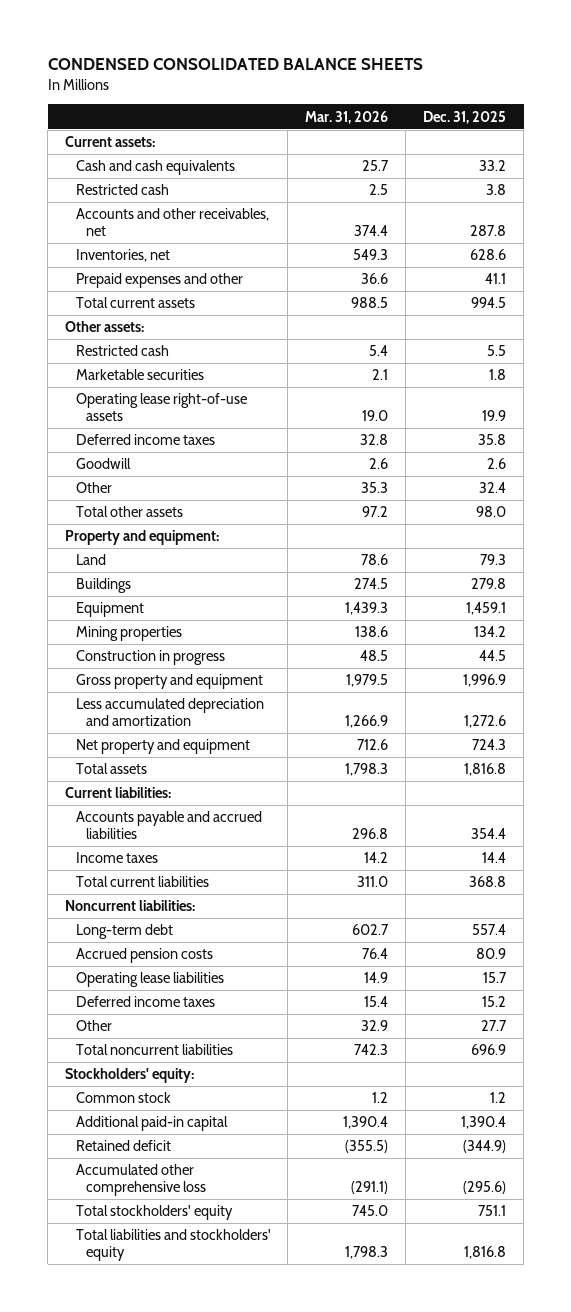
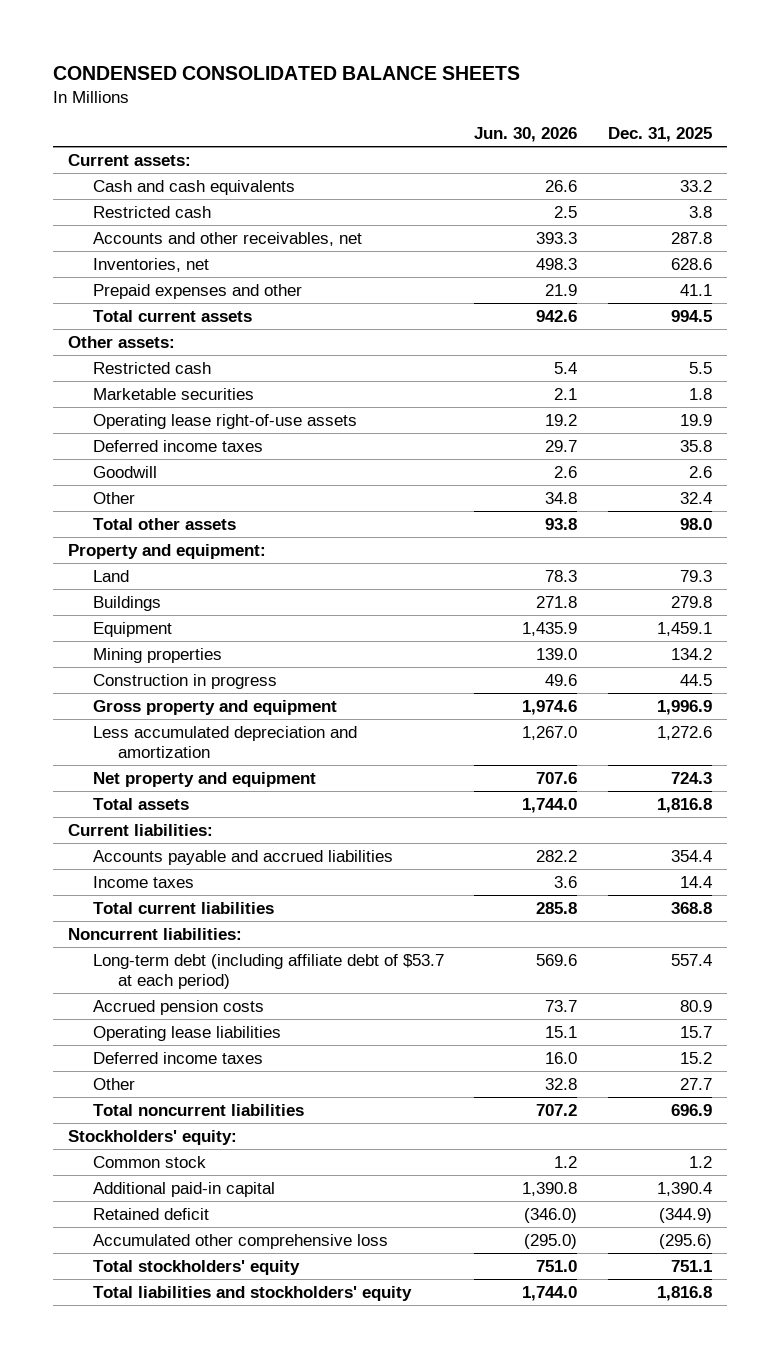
[305,110,389,124] Mar. 31, 2026 -> none
none -> [474,126,578,142] Jun. 30, 2026
[75,924,173,940] Long-term debt -> [93,954,445,990] Long-term debt (including affiliate debt of $53.7 at each period)

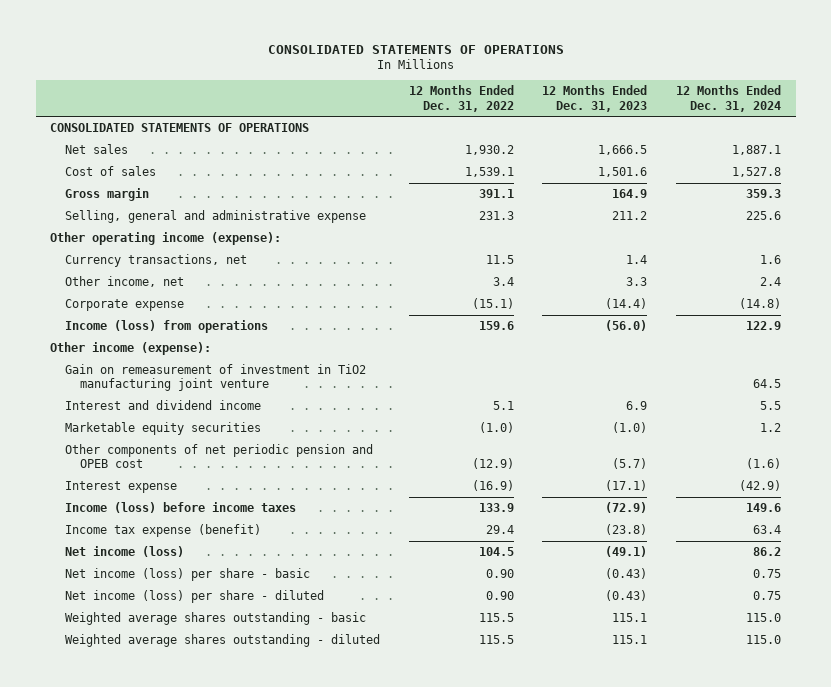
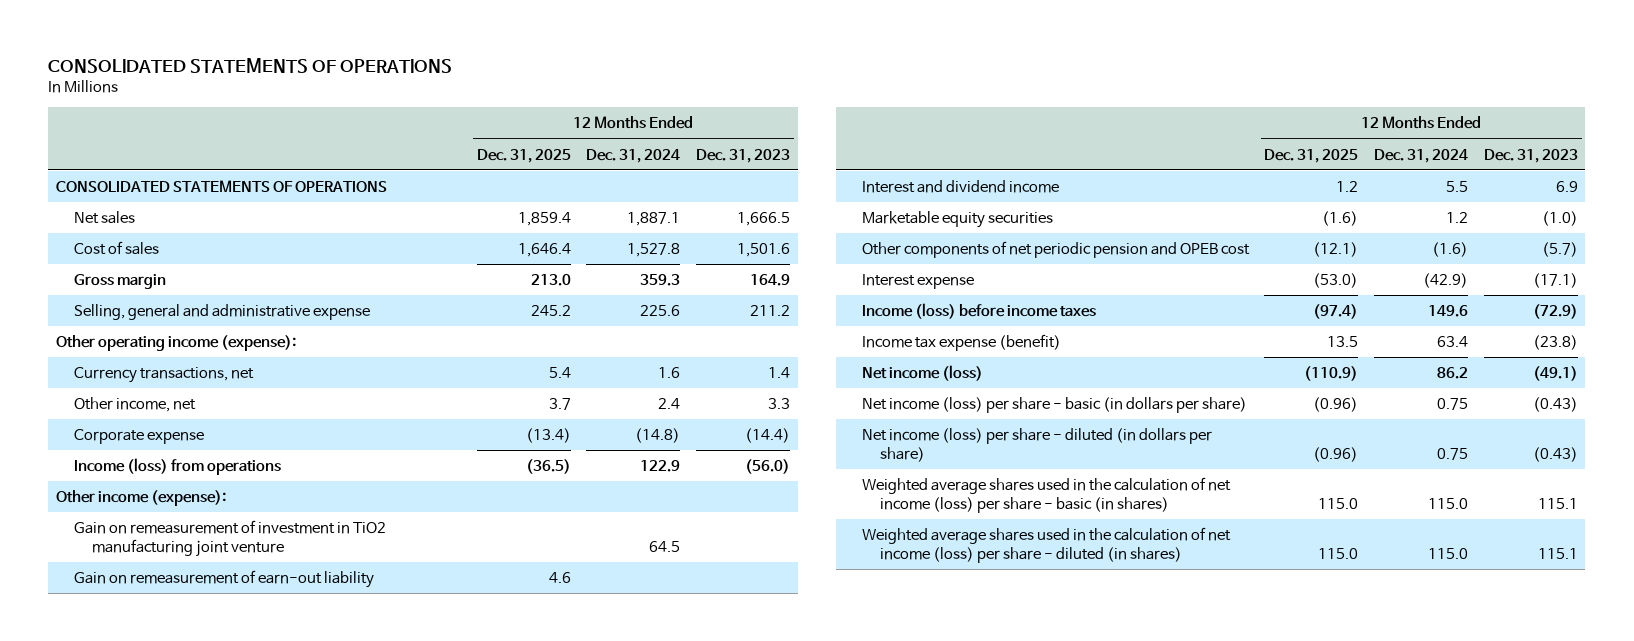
[408,85,514,112] 12 Months Ended Dec. 31, 2022 -> none
none -> [476,148,571,163] Dec. 31, 2025
none -> [74,570,375,589] Gain on remeasurement of earn-out liability
[64,567,310,581] Net income (loss) per share - basic -> [861,397,1247,414] Net income (loss) per share - basic (in dollars per share)
[64,589,324,603] Net income (loss) per share - diluted -> [861,428,1212,463] Net income (loss) per share - diluted (in dollars per share)
[64,611,366,625] Weighted average shares outstanding - basic -> [861,477,1231,514] Weighted average shares used in the calculation of net income (loss) per share - basic (in shares)
[64,633,380,647] Weighted average shares outstanding - diluted -> [861,527,1231,564] Weighted average shares used in the calculation of net income (loss) per share - diluted (in shares)

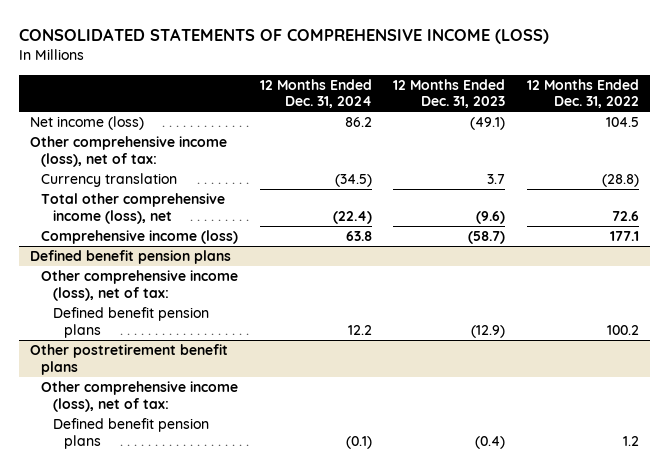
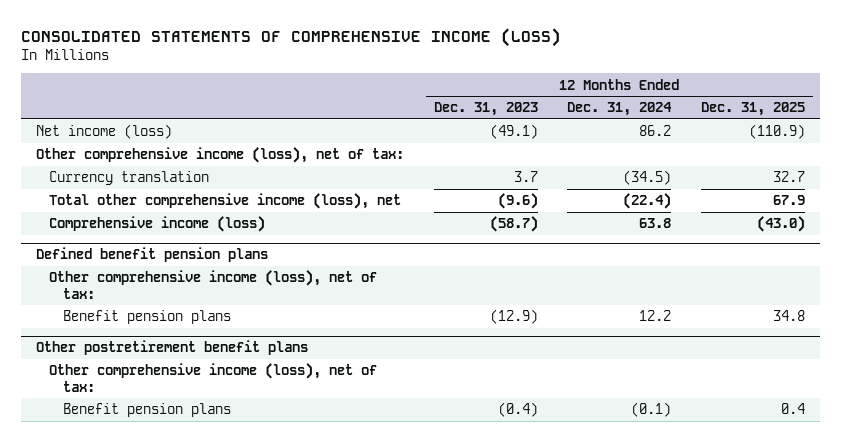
[526,78,639,109] 12 Months Ended Dec. 31, 2022 -> none
none -> [701,102,806,117] Dec. 31, 2025
[52,307,209,338] Defined benefit pension plans -> [62,310,231,325] Benefit pension plans
[52,418,209,449] Defined benefit pension plans -> [62,403,231,418] Benefit pension plans

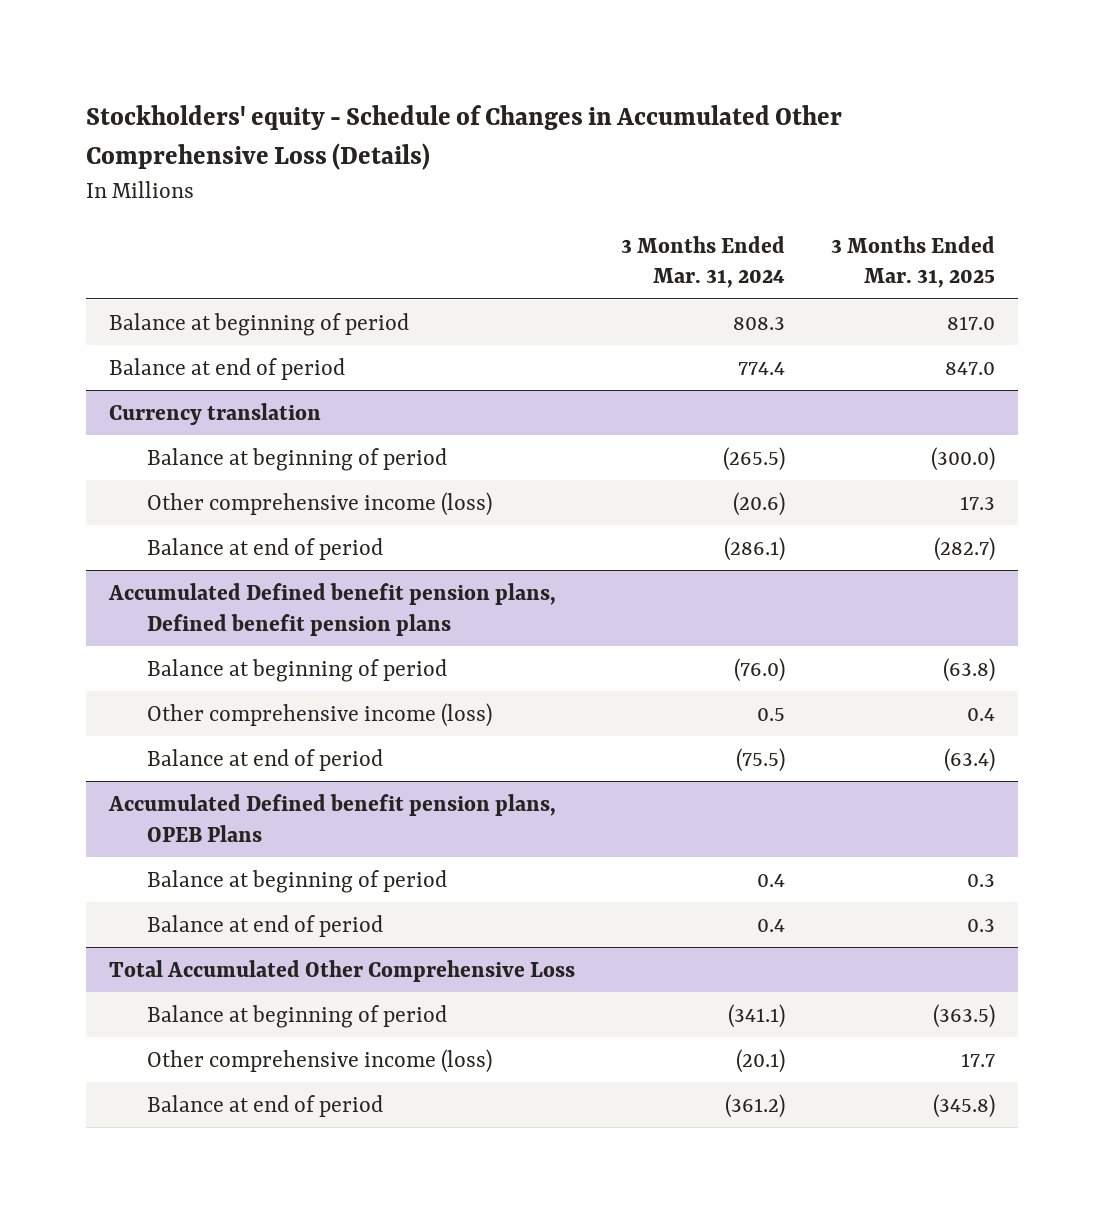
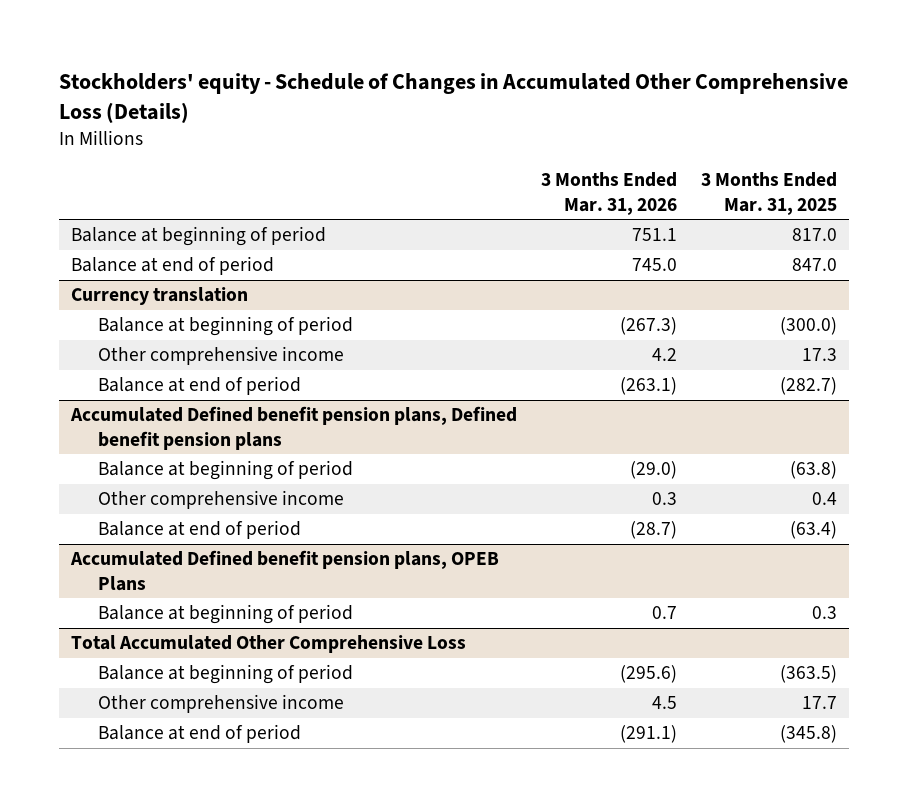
[620,235,785,289] 3 Months Ended Mar. 31, 2024 -> none
none -> [541,172,678,215] 3 Months Ended Mar. 31, 2026
[147,491,493,516] Other comprehensive income (loss) -> [98,346,345,366] Other comprehensive income
[147,702,493,727] Other comprehensive income (loss) -> [98,490,345,510] Other comprehensive income
[147,914,384,937] Balance at end of period -> none
[147,1048,493,1073] Other comprehensive income (loss) -> [98,694,345,714] Other comprehensive income

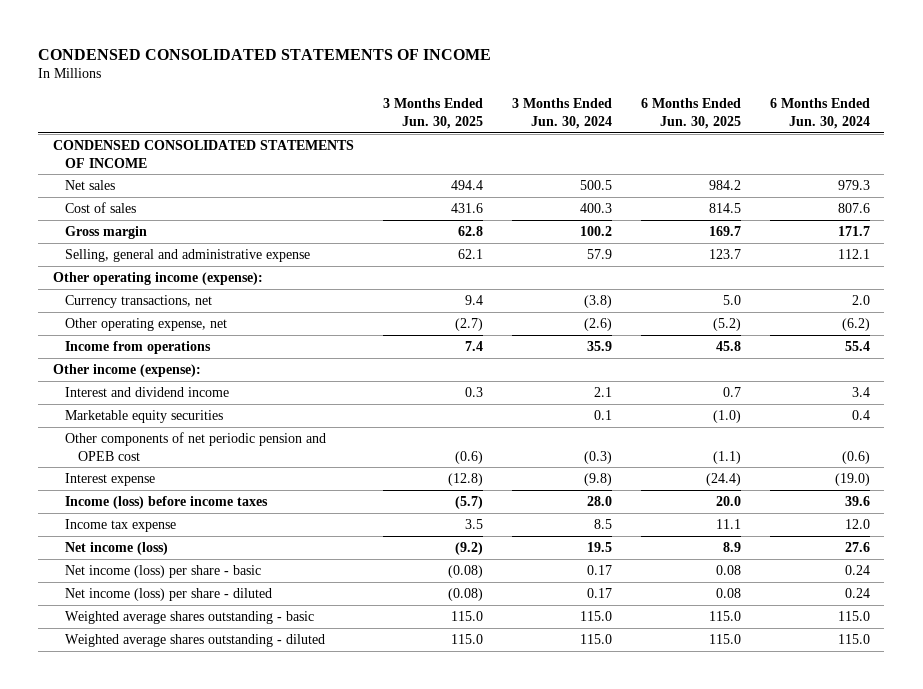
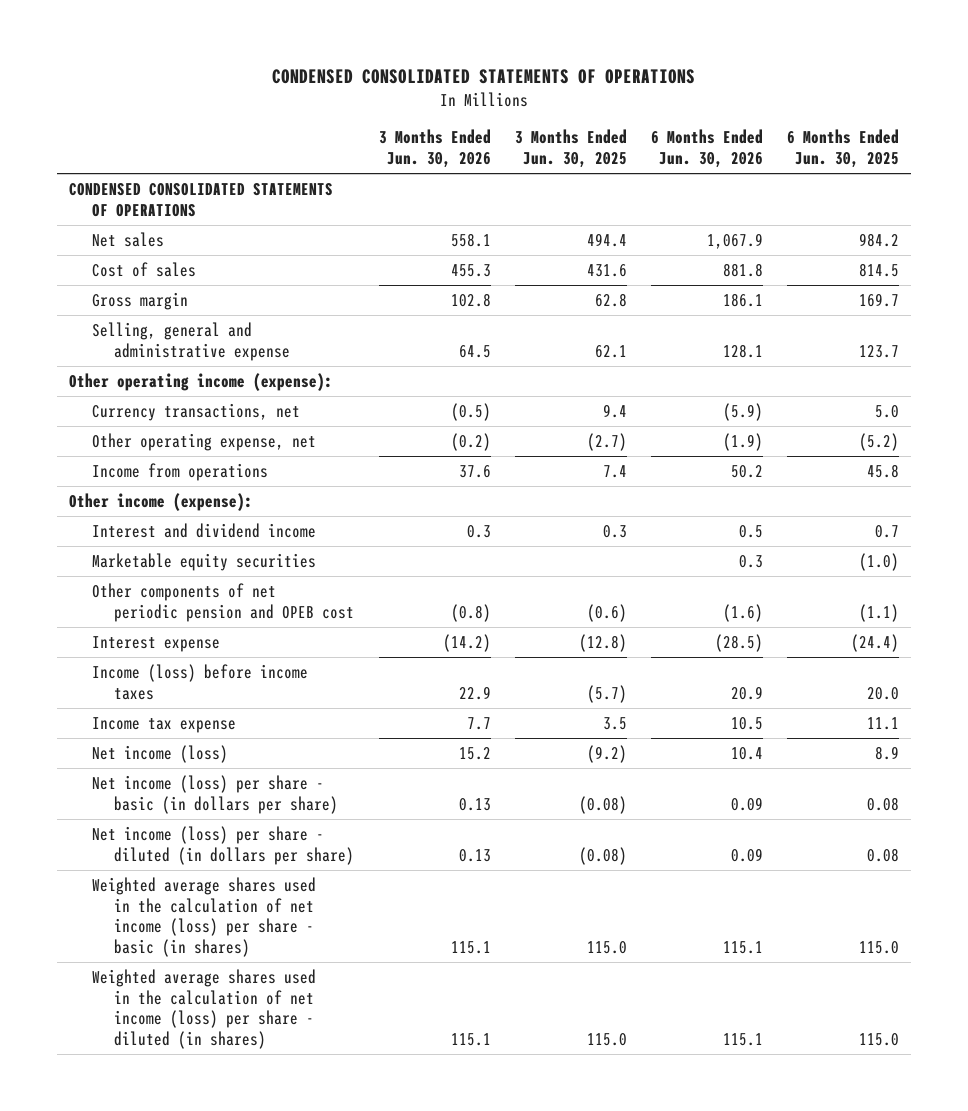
[38,48,492,60] CONDENSED CONSOLIDATED STATEMENTS OF INCOME -> [272,68,696,84] CONDENSED CONSOLIDATED STATEMENTS OF OPERATIONS
[511,98,612,129] 3 Months Ended Jun. 30, 2024 -> none
[769,98,870,129] 6 Months Ended Jun. 30, 2024 -> none
none -> [378,129,491,169] 3 Months Ended Jun. 30, 2026
none -> [651,129,764,169] 6 Months Ended Jun. 30, 2026
[52,139,354,168] CONDENSED CONSOLIDATED STATEMENTS OF INCOME -> [68,182,333,217] CONDENSED CONSOLIDATED STATEMENTS OF OPERATIONS
[65,564,262,578] Net income (loss) per share - basic -> [91,774,339,814] Net income (loss) per share - basic (in dollars per share)
[65,587,273,601] Net income (loss) per share - diluted -> [91,825,355,865] Net income (loss) per share - diluted (in dollars per share)
[65,610,315,624] Weighted average shares outstanding - basic -> [91,876,316,957] Weighted average shares used in the calculation of net income (loss) per share - basic (in shares)
[65,633,326,647] Weighted average shares outstanding - diluted -> [91,968,316,1049] Weighted average shares used in the calculation of net income (loss) per share - diluted (in shares)

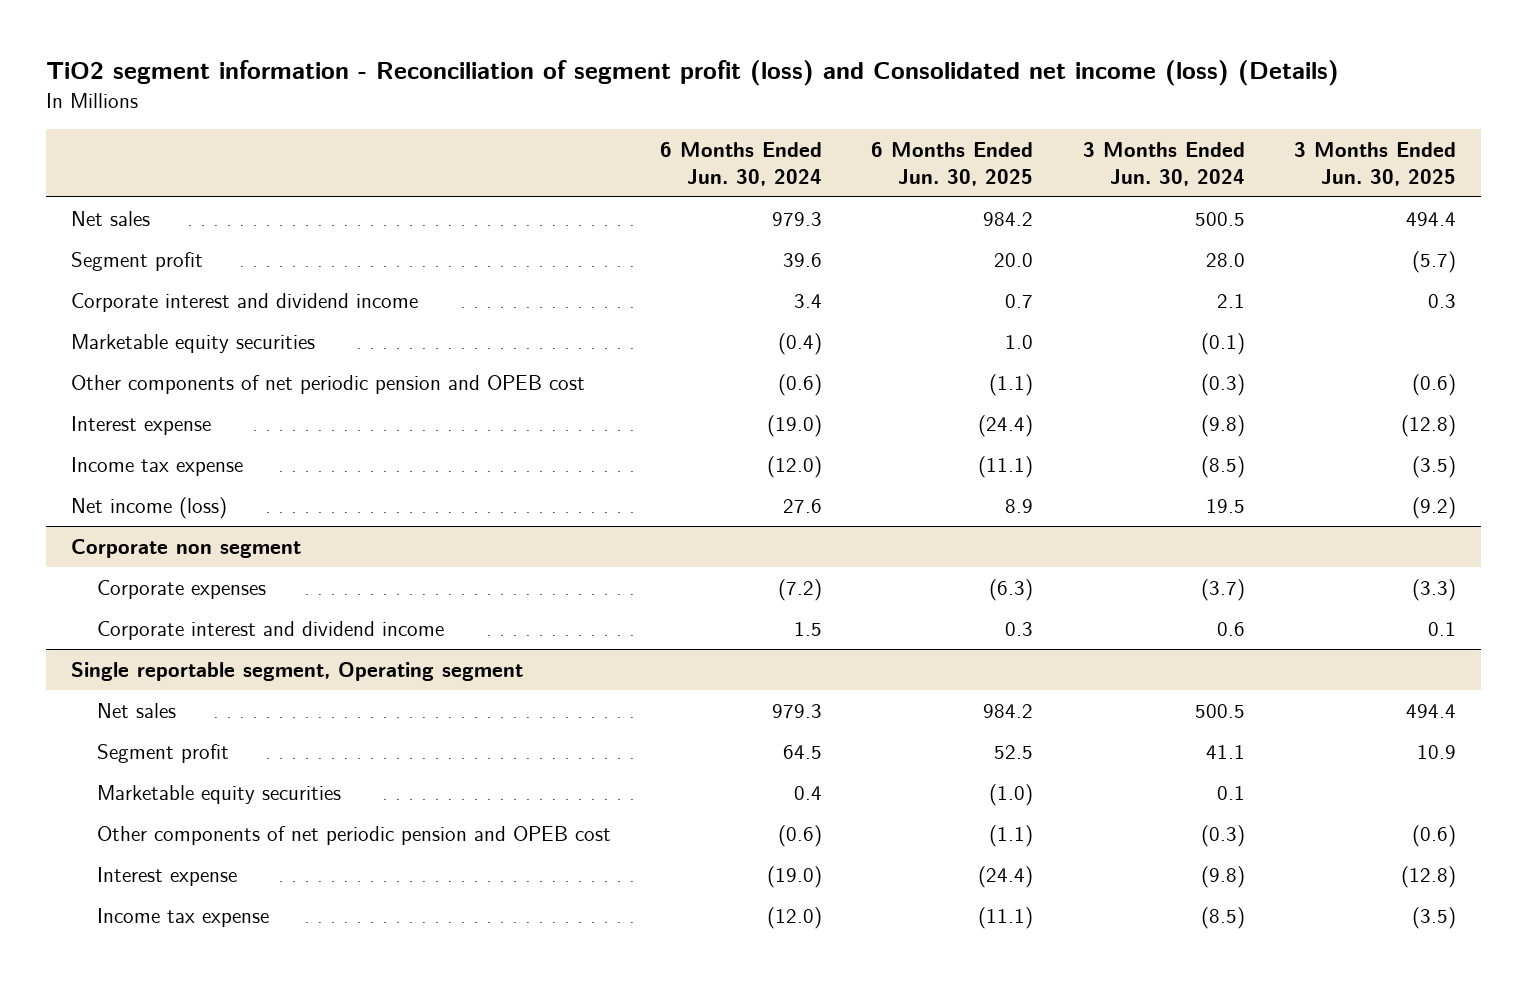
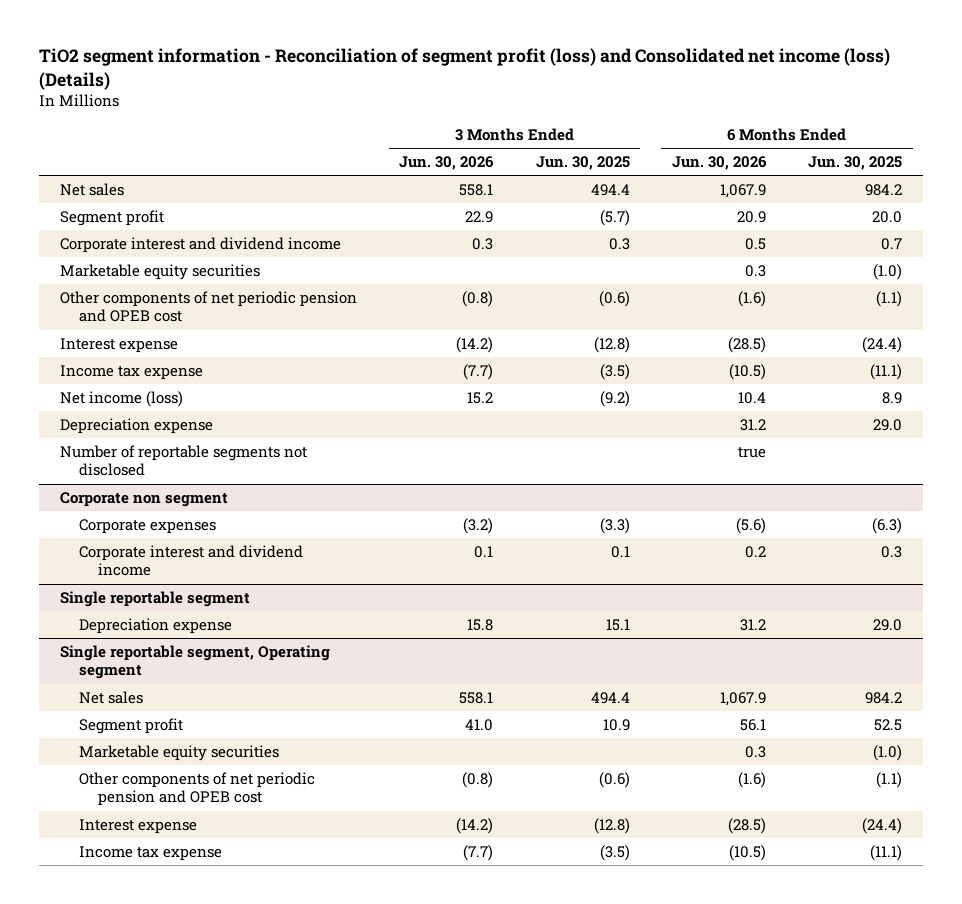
[659,141,822,186] 6 Months Ended Jun. 30, 2024 -> none
[1082,141,1245,186] 3 Months Ended Jun. 30, 2024 -> none
none -> [399,156,495,171] Jun. 30, 2026
none -> [672,156,768,171] Jun. 30, 2026
[1005,334,1034,349] 1.0 -> [873,263,903,280] (1.0)
none -> [60,417,214,434] Depreciation expense
none -> [60,444,308,477] Number of reportable segments not disclosed
none -> [60,590,251,607] Single reportable segment
none -> [78,617,232,634] Depreciation expense

